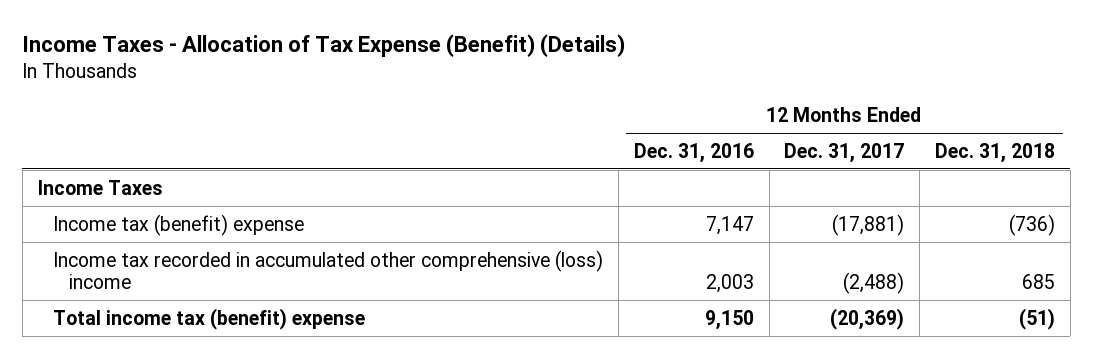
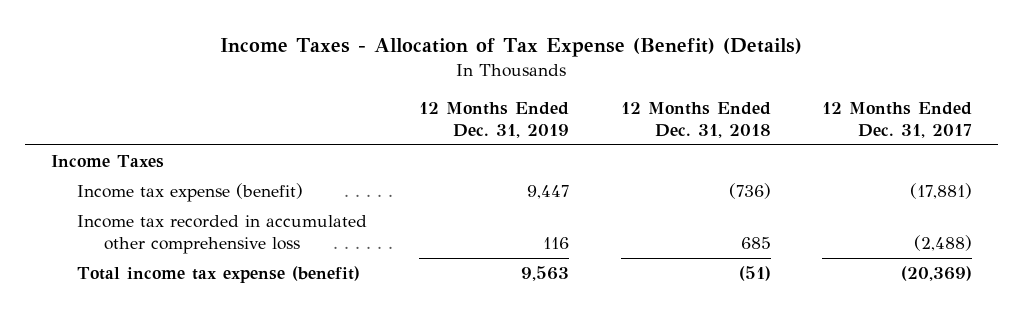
[633,143,754,164] Dec. 31, 2016 -> none
none -> [418,102,569,138] 12 Months Ended Dec. 31, 2019
[53,213,305,236] Income tax (benefit) expense -> [77,183,304,203] Income tax expense (benefit)
[53,249,604,290] Income tax recorded in accumulated other comprehensive (loss) income -> [77,215,368,254] Income tax recorded in accumulated other comprehensive loss
[53,307,366,330] Total income tax (benefit) expense -> [77,266,361,284] Total income tax expense (benefit)

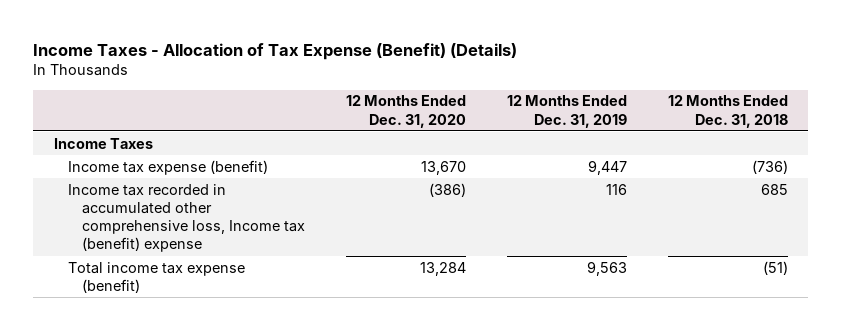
[822,102,973,138] 12 Months Ended Dec. 31, 2017 -> none
none -> [346,95,467,128] 12 Months Ended Dec. 31, 2020
[77,215,368,254] Income tax recorded in accumulated other comprehensive loss -> [68,183,306,253] Income tax recorded in accumulated other comprehensive loss, Income tax (benefit) expense

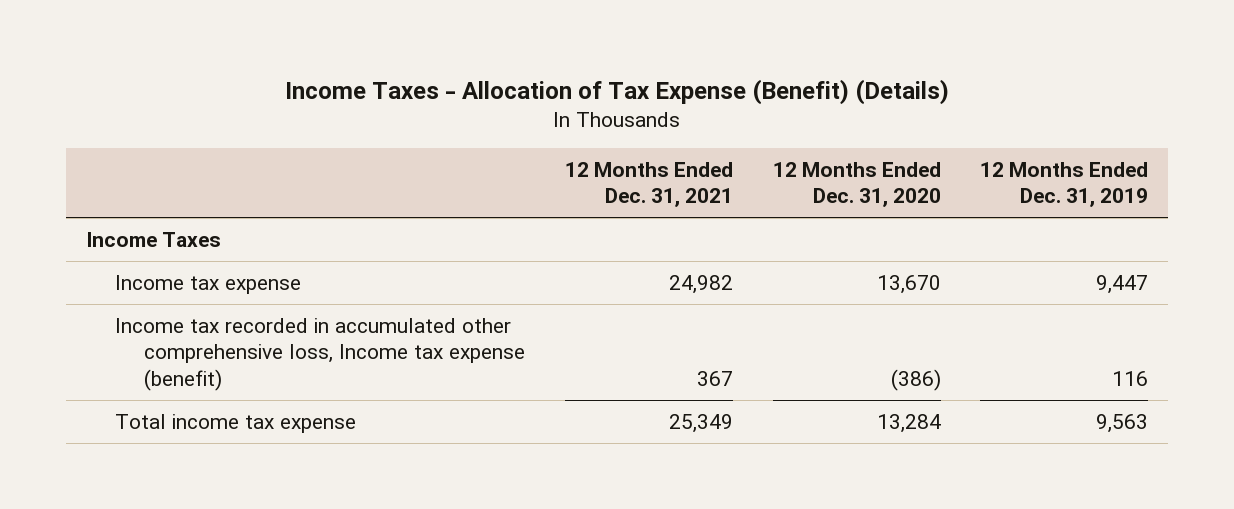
[668,95,789,128] 12 Months Ended Dec. 31, 2018 -> none
none -> [564,162,733,208] 12 Months Ended Dec. 31, 2021
[68,159,269,175] Income tax expense (benefit) -> [114,274,301,294] Income tax expense
[68,183,306,253] Income tax recorded in accumulated other comprehensive loss, Income tax (benefit) expense -> [114,317,526,391] Income tax recorded in accumulated other comprehensive loss, Income tax expense (benefit)
[68,261,246,294] Total income tax expense (benefit) -> [114,413,356,433] Total income tax expense

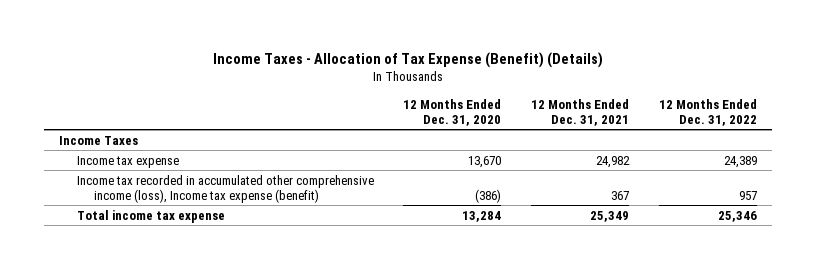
[980,162,1149,208] 12 Months Ended Dec. 31, 2019 -> none
none -> [658,98,757,126] 12 Months Ended Dec. 31, 2022
[114,317,526,391] Income tax recorded in accumulated other comprehensive loss, Income tax expense (benefit) -> [76,174,374,203] Income tax recorded in accumulated other comprehensive income (loss), Income tax expense (benefit)

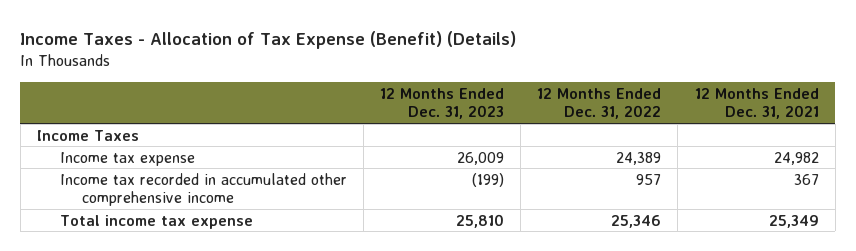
[403,98,502,126] 12 Months Ended Dec. 31, 2020 -> none
none -> [379,87,504,120] 12 Months Ended Dec. 31, 2023
[76,174,374,203] Income tax recorded in accumulated other comprehensive income (loss), Income tax expense (benefit) -> [59,172,347,207] Income tax recorded in accumulated other comprehensive income

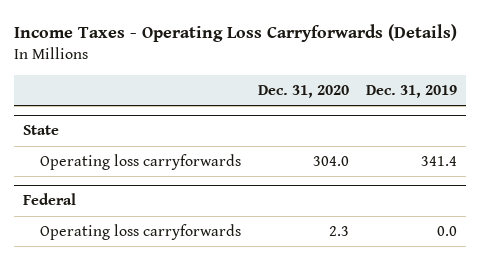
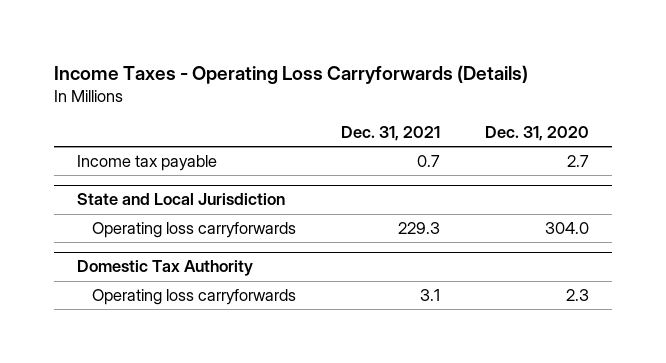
[366,85,458,99] Dec. 31, 2019 -> none
none -> [341,126,441,142] Dec. 31, 2021
none -> [76,155,217,172] Income tax payable
[22,125,59,136] State -> [76,193,285,206] State and Local Jurisdiction
[22,193,76,206] Federal -> [76,260,253,277] Domestic Tax Authority

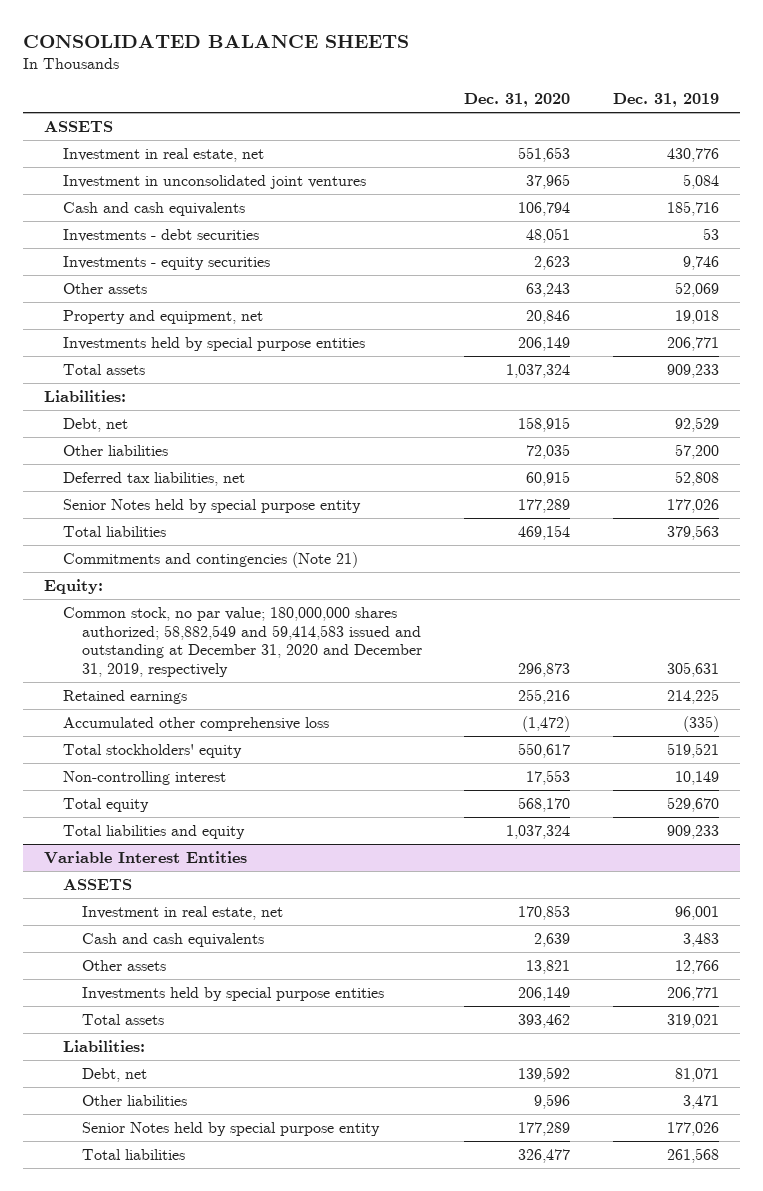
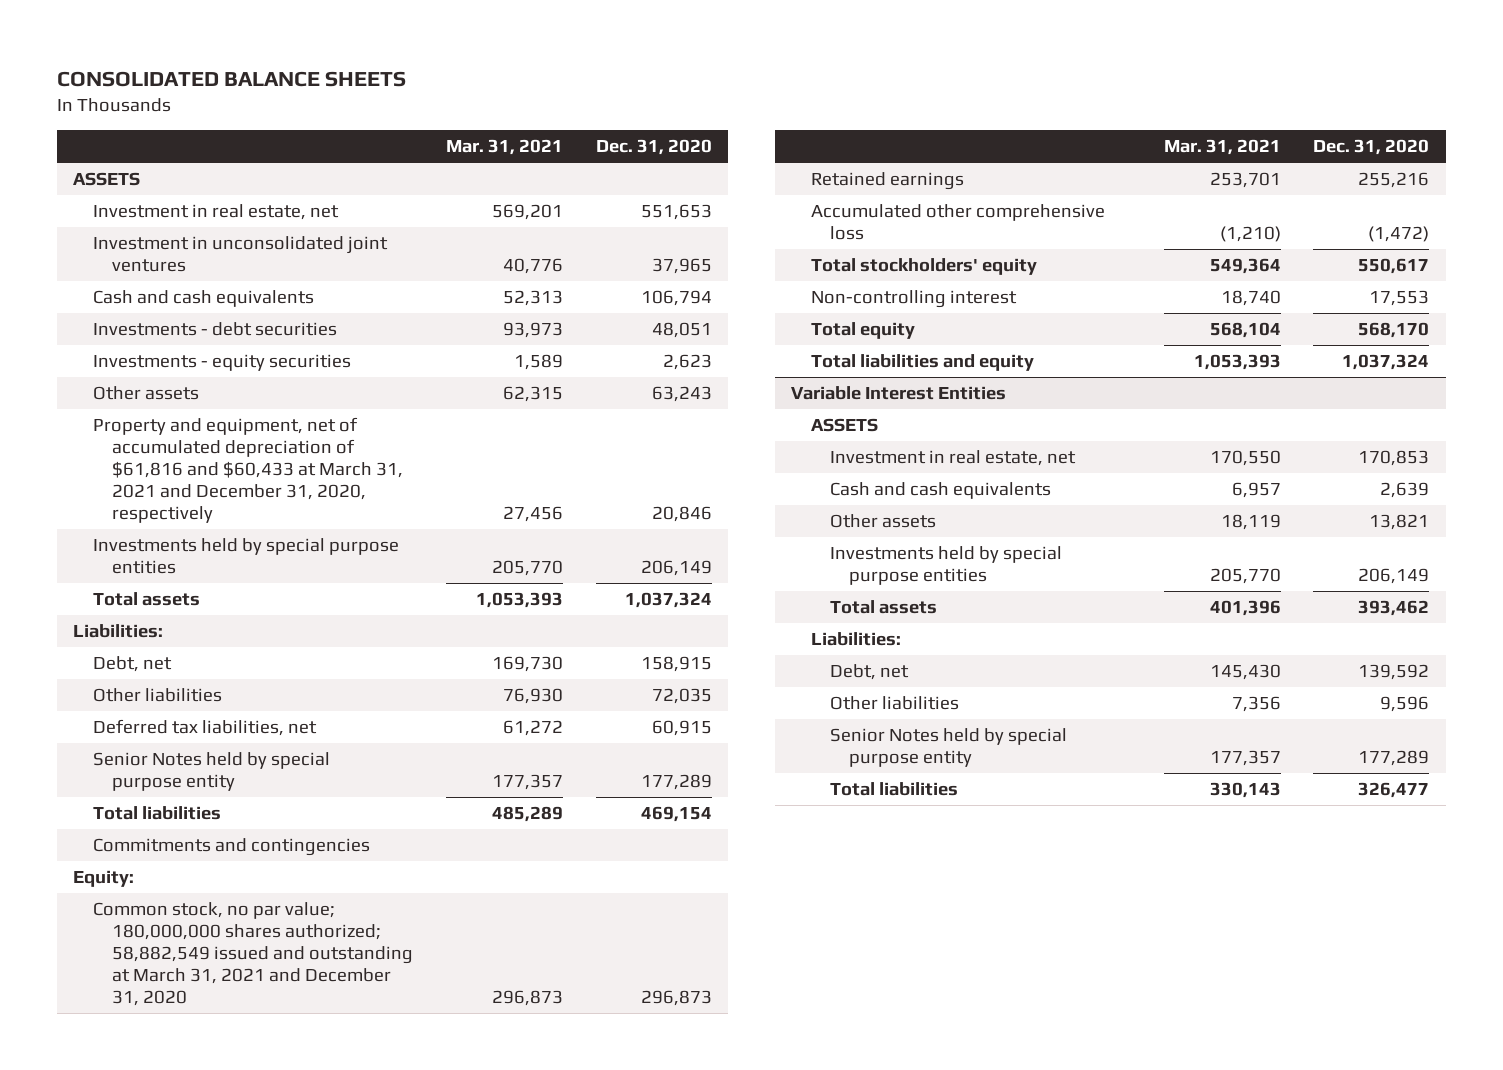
[612,93,719,108] Dec. 31, 2019 -> none
none -> [445,139,563,156] Mar. 31, 2021
[63,310,264,325] Property and equipment, net -> [92,417,404,523] Property and equipment, net of accumulated depreciation of $61,816 and $60,433 at March 31, 2021 and December 31, 2020, respectively
[63,552,359,569] Commitments and contingencies (Note 21) -> [92,838,370,857] Commitments and contingencies
[63,607,423,678] Common stock, no par value; 180,000,000 shares authorized; 58,882,549 and 59,414,583 issued and outstanding at December 31, 2020 and December 31, 2019, respectively -> [92,902,414,1006] Common stock, no par value; 180,000,000 shares authorized; 58,882,549 issued and outstanding at March 31, 2021 and December 31, 2020

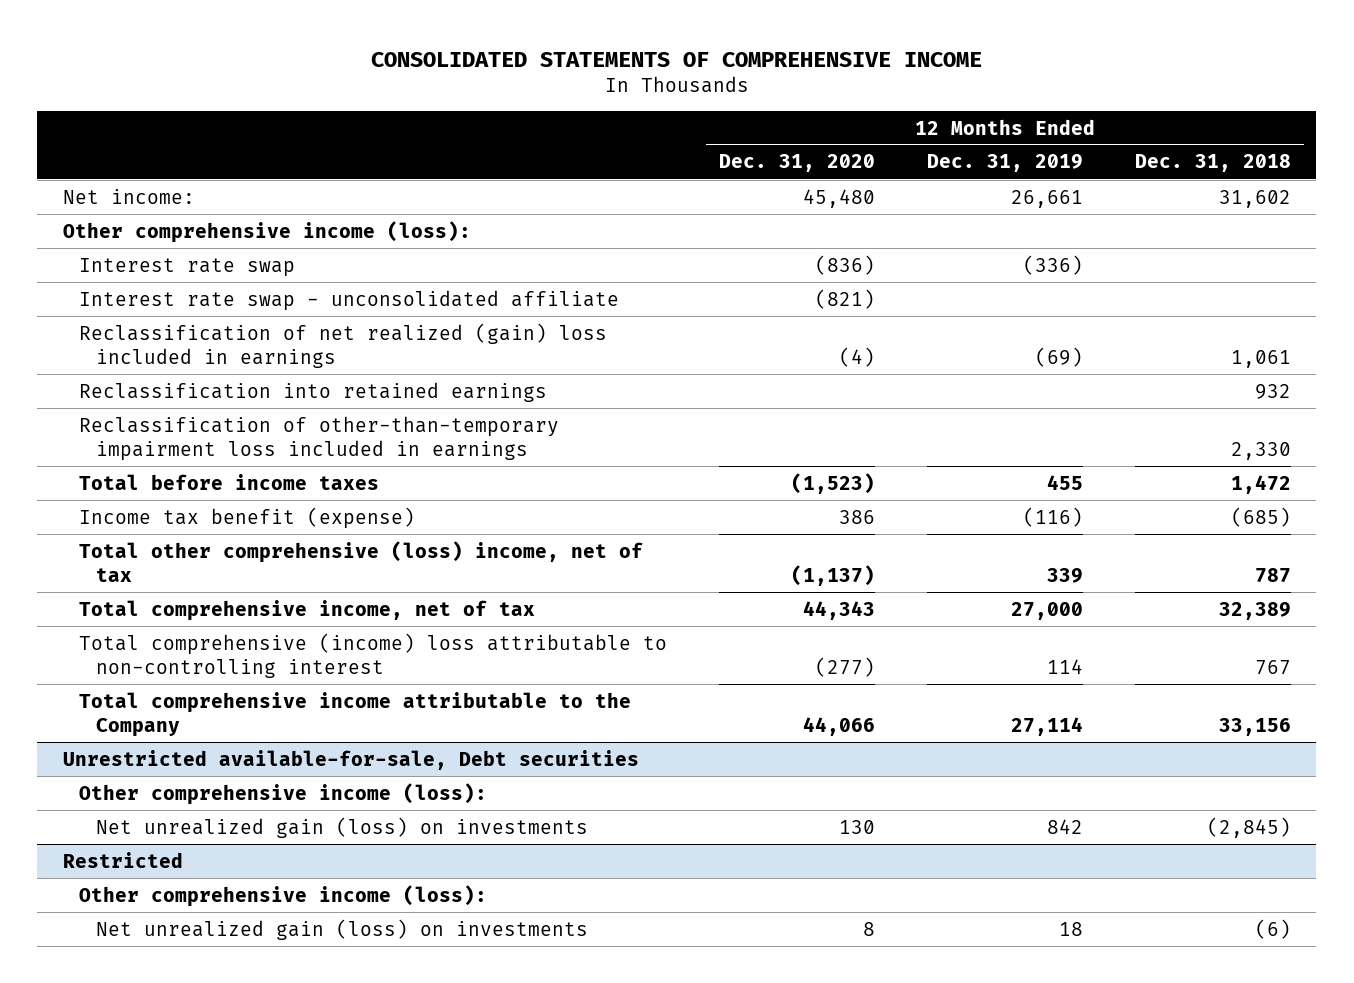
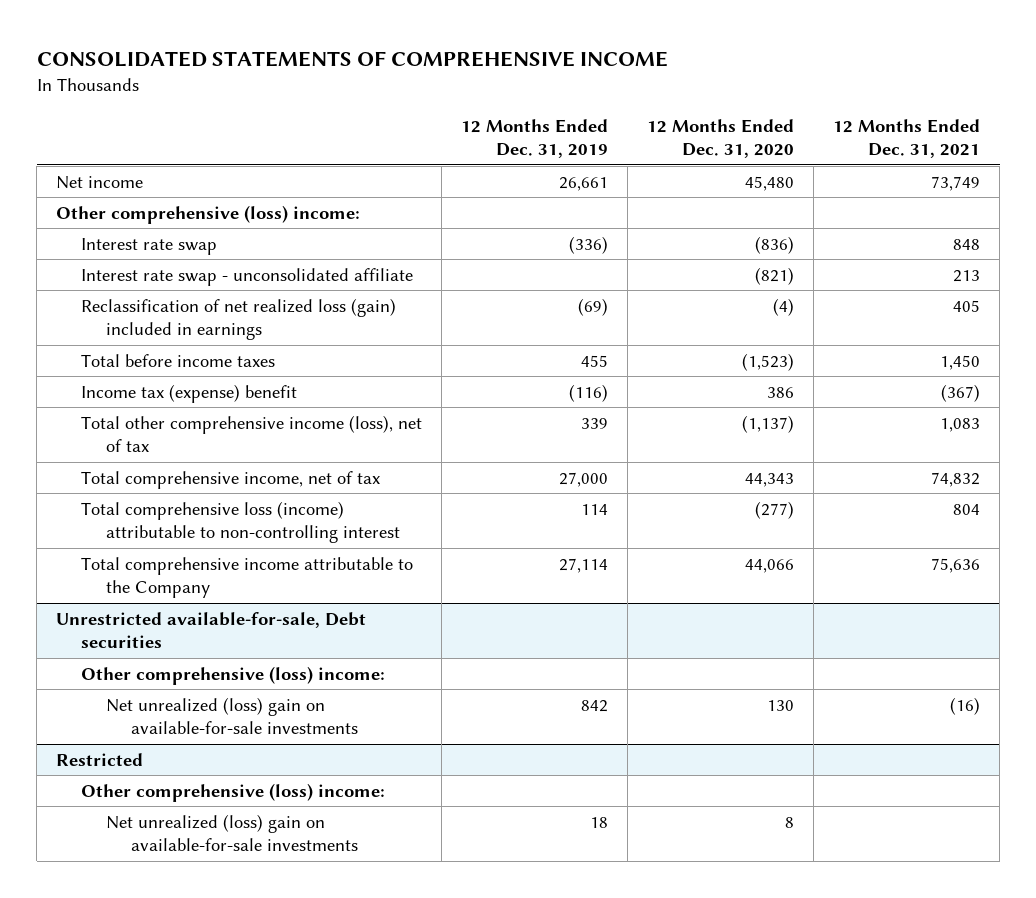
[1134,154,1291,173] Dec. 31, 2018 -> none
none -> [833,118,981,158] 12 Months Ended Dec. 31, 2021
[63,188,196,204] Net income: -> [56,175,144,189] Net income
[63,220,472,243] Other comprehensive income (loss): -> [56,204,361,224] Other comprehensive (loss) income:
[79,381,548,402] Reclassification into retained earnings -> none
[79,415,560,462] Reclassification of other-than-temporary impairment loss included in earnings -> none
[79,322,608,369] Reclassification of net realized (gain) loss included in earnings -> [81,297,397,341] Reclassification of net realized loss (gain) included in earnings
[79,506,416,529] Income tax benefit (expense) -> [81,383,298,403] Income tax (expense) benefit
[79,540,644,583] Total other comprehensive (loss) income, net of tax -> [81,414,423,453] Total other comprehensive income (loss), net of tax
[79,632,668,679] Total comprehensive (income) loss attributable to non-controlling interest -> [81,500,401,544] Total comprehensive loss (income) attributable to non-controlling interest
[79,782,488,805] Other comprehensive income (loss): -> [81,665,386,685] Other comprehensive (loss) income:
[95,816,588,838] Net unrealized gain (loss) on investments -> [106,696,358,735] Net unrealized (loss) gain on available-for-sale investments
[79,884,488,907] Other comprehensive income (loss): -> [81,782,386,802] Other comprehensive (loss) income:
[95,918,588,940] Net unrealized gain (loss) on investments -> [106,813,358,852] Net unrealized (loss) gain on available-for-sale investments

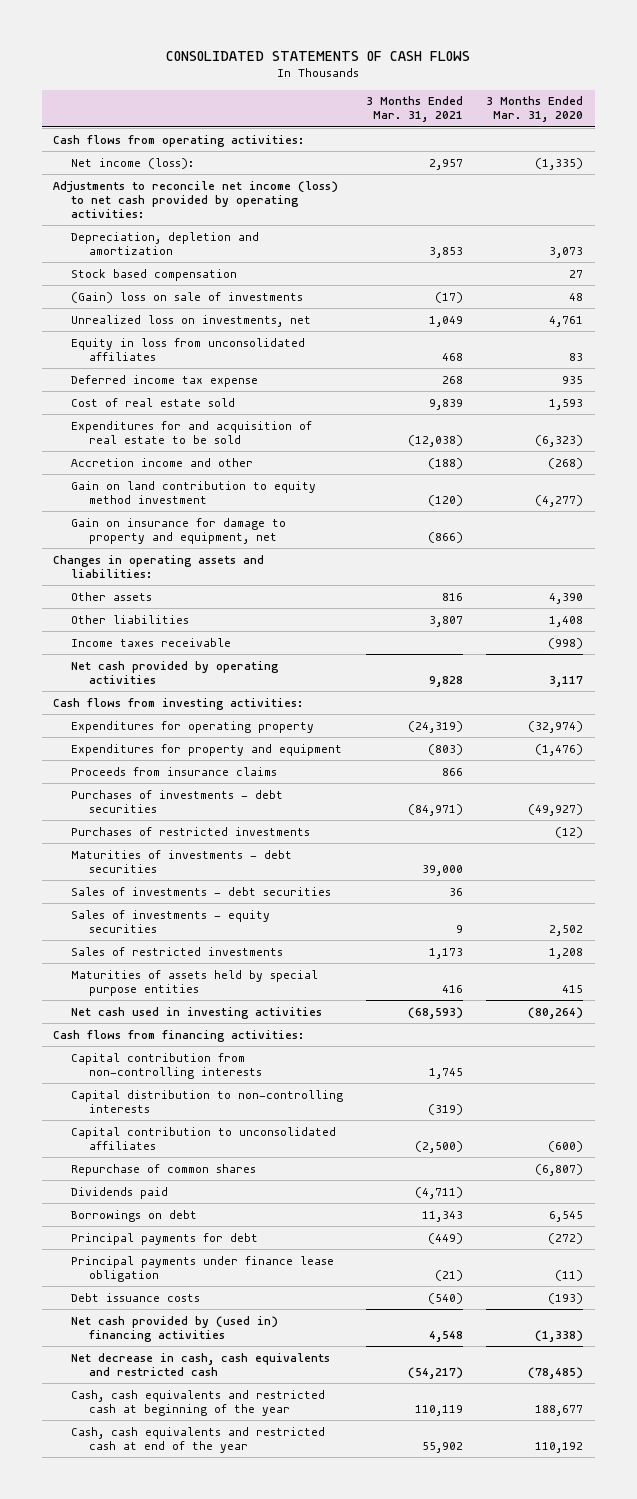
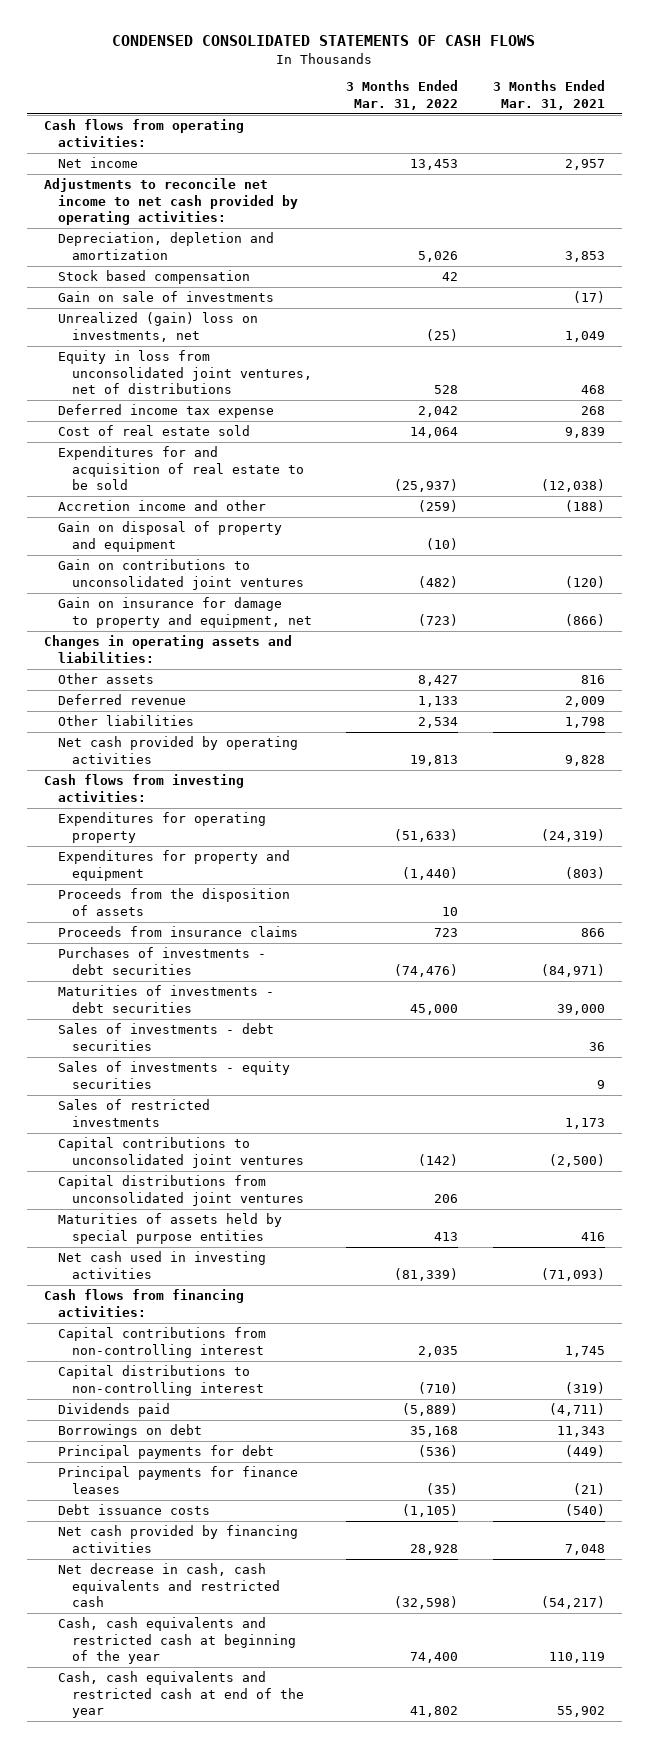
[166,50,471,61] CONSOLIDATED STATEMENTS OF CASH FLOWS -> [112,35,536,47] CONDENSED CONSOLIDATED STATEMENTS OF CASH FLOWS
[486,96,584,123] 3 Months Ended Mar. 31, 2020 -> none
none -> [346,80,459,110] 3 Months Ended Mar. 31, 2022
[71,157,195,169] Net income (loss): -> [58,157,139,169] Net income
[53,180,339,219] Adjustments to reconcile net income (loss) to net cash provided by operating activities: -> [43,178,299,225] Adjustments to reconcile net income to net cash provided by operating activities:
[71,291,304,303] (Gain) loss on sale of investments -> [58,291,275,303] Gain on sale of investments
[71,314,312,327] Unrealized loss on investments, net -> [58,312,259,342] Unrealized (gain) loss on investments, net
[71,337,306,361] Equity in loss from unconsolidated affiliates -> [58,350,313,394] Equity in loss from unconsolidated joint ventures, net of distributions
[71,480,317,504] Gain on land contribution to equity method investment -> none
none -> [58,521,283,552] Gain on disposal of property and equipment
none -> [58,559,305,590] Gain on contributions to unconsolidated joint ventures
[71,637,232,647] Income taxes receivable -> none
none -> [58,694,187,706] Deferred revenue
[429,615,464,627] 3,807 -> [564,717,605,729] 1,798
none -> [58,888,291,916] Proceeds from the disposition of assets
[71,826,311,836] Purchases of restricted investments -> none
none -> [58,1137,305,1168] Capital contributions to unconsolidated joint ventures
none -> [58,1175,305,1206] Capital distributions from unconsolidated joint ventures
[408,1006,464,1019] (68,593) -> [540,1267,605,1281] (71,093)
[71,1126,337,1150] Capital contribution to unconsolidated affiliates -> none
[71,1163,257,1176] Repurchase of common shares -> none
[71,1052,262,1079] Capital contribution from non-controlling interests -> [58,1327,267,1358] Capital contributions from non-controlling interest
[71,1089,344,1113] Capital distribution to non-controlling interests -> [58,1365,265,1396] Capital distributions to non-controlling interest
[71,1255,335,1282] Principal payments under finance lease obligation -> [58,1466,299,1494] Principal payments for finance leases
[71,1315,279,1342] Net cash provided by (used in) financing activities -> [58,1525,299,1553] Net cash provided by financing activities
[429,1330,464,1342] 4,548 -> [564,1543,605,1555] 7,048

